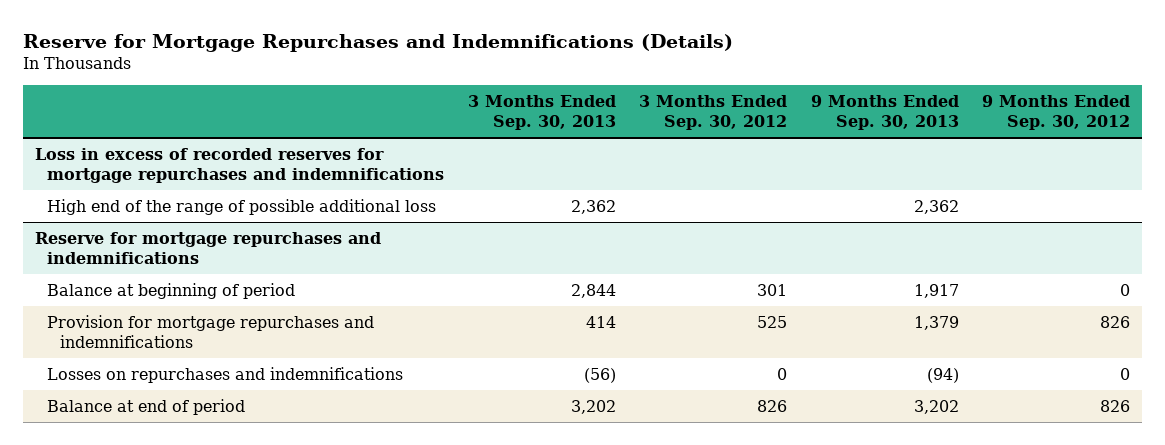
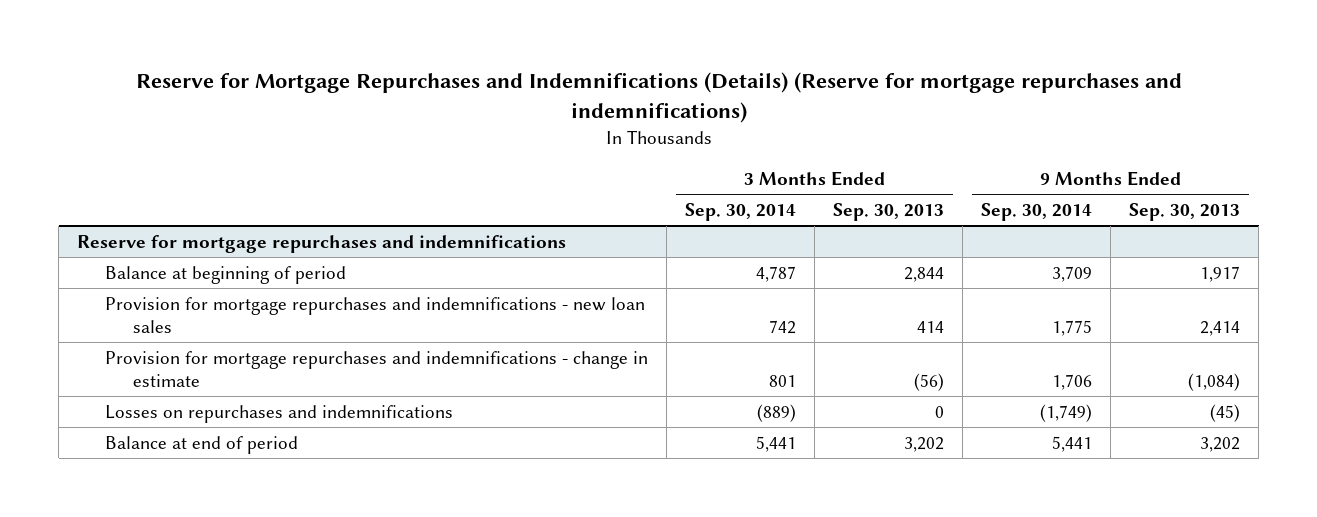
[22,33,733,52] Reserve for Mortgage Repurchases and Indemnifications (Details) -> [135,72,1182,124] Reserve for Mortgage Repurchases and Indemnifications (Details) (Reserve for mortgage repurchases and indemnifications)
[639,94,788,131] 3 Months Ended Sep. 30, 2012 -> none
[982,94,1131,131] 9 Months Ended Sep. 30, 2012 -> none
none -> [685,203,797,222] Sep. 30, 2014
none -> [981,203,1093,222] Sep. 30, 2014
[34,147,445,184] Loss in excess of recorded reserves for mortgage repurchases and indemnifications -> none
[47,198,437,215] High end of the range of possible additional loss -> none
[47,314,375,349] Provision for mortgage repurchases and indemnifications -> [105,296,646,334] Provision for mortgage repurchases and indemnifications - new loan sales
[913,315,959,330] 1,379 -> [1200,321,1241,337] 2,414
none -> [105,350,649,388] Provision for mortgage repurchases and indemnifications - change in estimate
[583,367,616,383] (56) -> [935,405,945,418] 0
[926,367,959,383] (94) -> [1210,403,1241,422] (45)

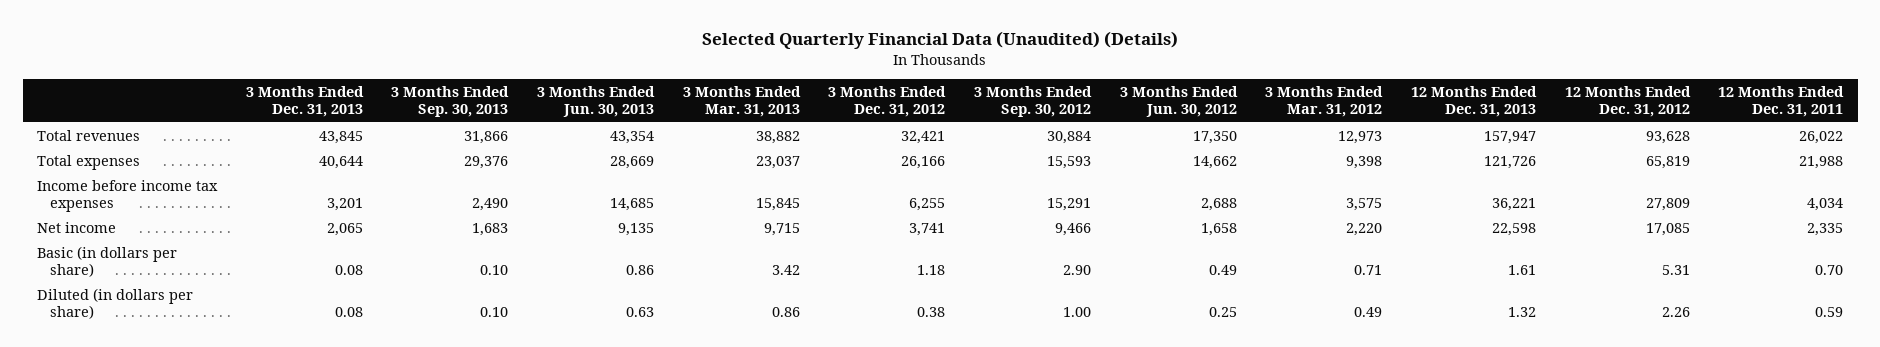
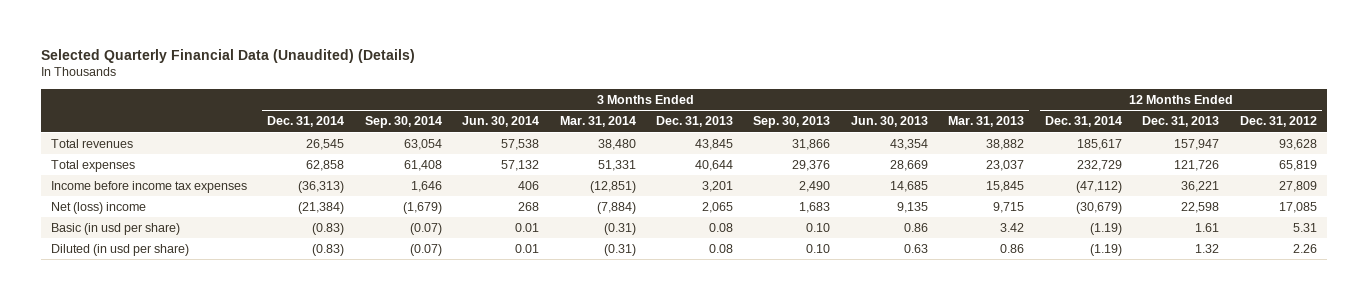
[828,86,947,118] 3 Months Ended Dec. 31, 2012 -> none
[973,86,1092,118] 3 Months Ended Sep. 30, 2012 -> none
[1119,86,1238,118] 3 Months Ended Jun. 30, 2012 -> none
[1265,86,1384,118] 3 Months Ended Mar. 31, 2012 -> none
[1718,86,1845,118] 12 Months Ended Dec. 31, 2011 -> none
none -> [267,116,345,128] Dec. 31, 2014
none -> [364,116,442,129] Sep. 30, 2014
none -> [462,116,540,128] Jun. 30, 2014
none -> [559,116,636,128] Mar. 31, 2014
none -> [1044,116,1122,128] Dec. 31, 2014
[36,221,116,233] Net income -> [50,201,146,214] Net (loss) income
[36,245,177,277] Basic (in dollars per share) -> [50,222,180,235] Basic (in usd per share)
[36,287,193,319] Diluted (in dollars per share) -> [50,243,189,256] Diluted (in usd per share)

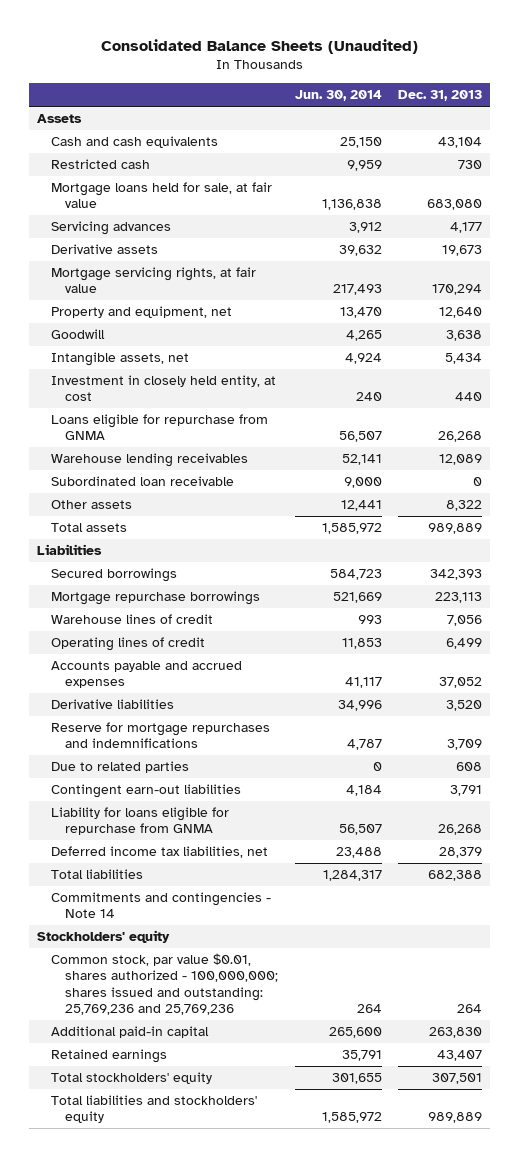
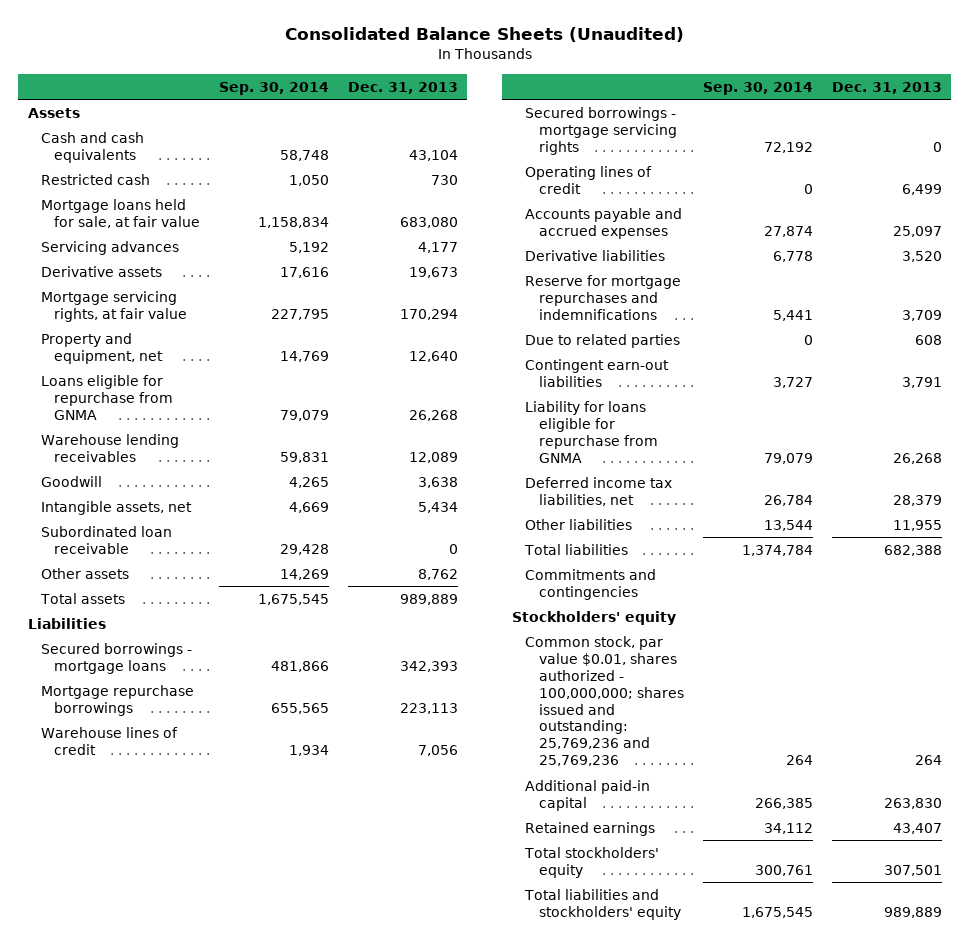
[294,90,382,102] Jun. 30, 2014 -> none
none -> [219,81,330,95] Sep. 30, 2014
[51,375,277,402] Investment in closely held entity, at cost -> none
[51,329,106,340] Goodwill -> [41,475,103,487] Goodwill
[51,352,190,367] Intangible assets, net -> [41,500,193,515] Intangible assets, net
[446,500,483,512] 8,322 -> [417,568,458,580] 8,762
[51,568,178,583] Secured borrowings -> [41,642,193,674] Secured borrowings - mortgage loans
none -> [525,106,677,155] Secured borrowings - mortgage servicing rights
[439,677,483,689] 37,052 -> [892,225,942,237] 25,097
none -> [525,518,633,530] Other liabilities
[51,892,272,919] Commitments and contingencies - Note 14 -> [525,568,657,600] Commitments and contingencies

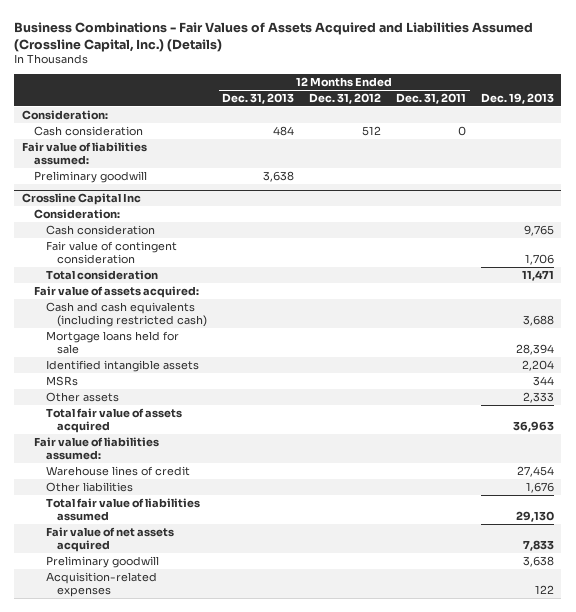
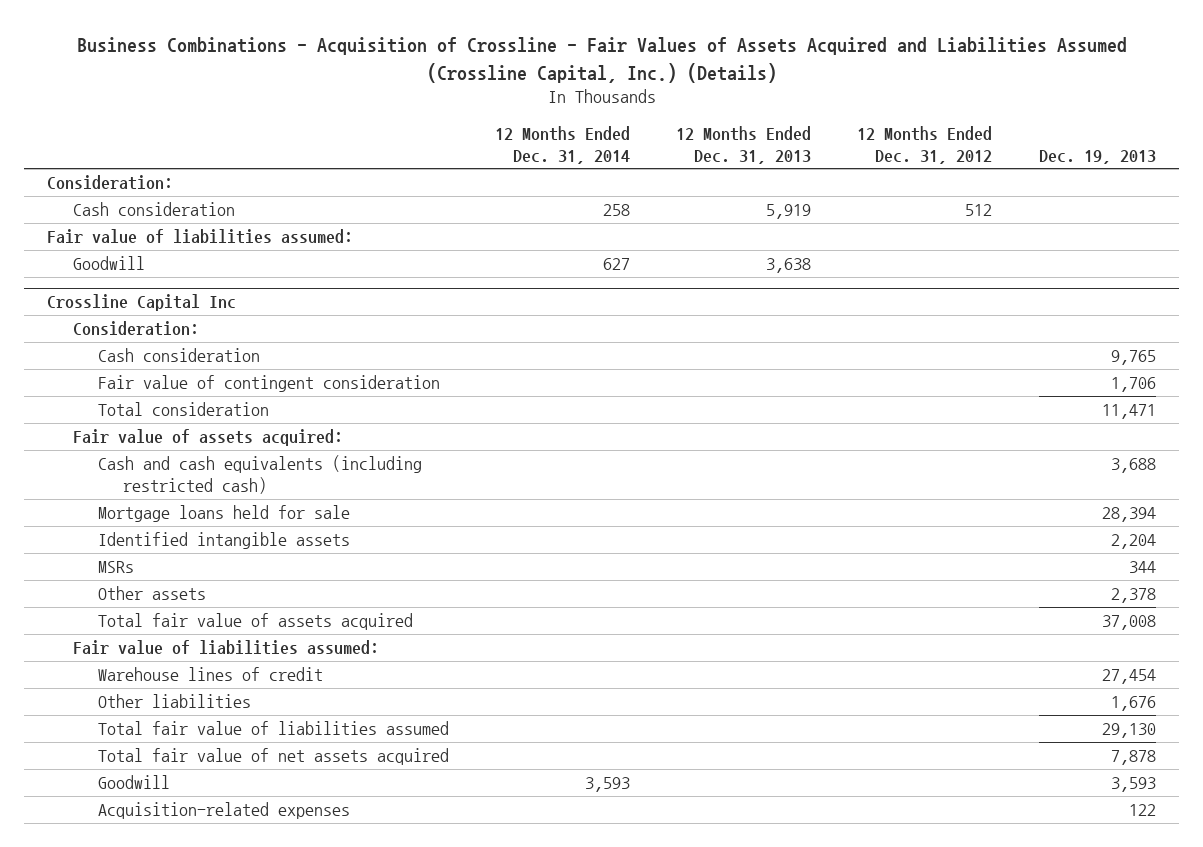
[14,21,534,52] Business Combinations - Fair Values of Assets Acquired and Liabilities Assumed (Crossline Capital, Inc.) (Details) -> [76,37,1127,83] Business Combinations - Acquisition of Crossline - Fair Values of Assets Acquired and Liabilities Assumed (Crossline Capital, Inc.) (Details)
[395,93,466,105] Dec. 31, 2011 -> none
none -> [495,125,631,164] 12 Months Ended Dec. 31, 2014
[273,125,295,136] 484 -> [766,203,812,219] 5,919
[33,170,147,183] Preliminary goodwill -> [72,255,145,270] Goodwill
[522,391,554,403] 2,333 -> [1110,587,1156,603] 2,378
[512,420,554,432] 36,963 -> [1101,614,1156,630] 37,008
[45,526,174,552] Fair value of net assets acquired -> [97,747,449,765] Total fair value of net assets acquired
[522,539,554,551] 7,833 -> [1110,749,1156,765] 7,878
[45,555,159,568] Preliminary goodwill -> [97,774,170,789] Goodwill
[522,555,554,567] 3,638 -> [1110,776,1156,792] 3,593

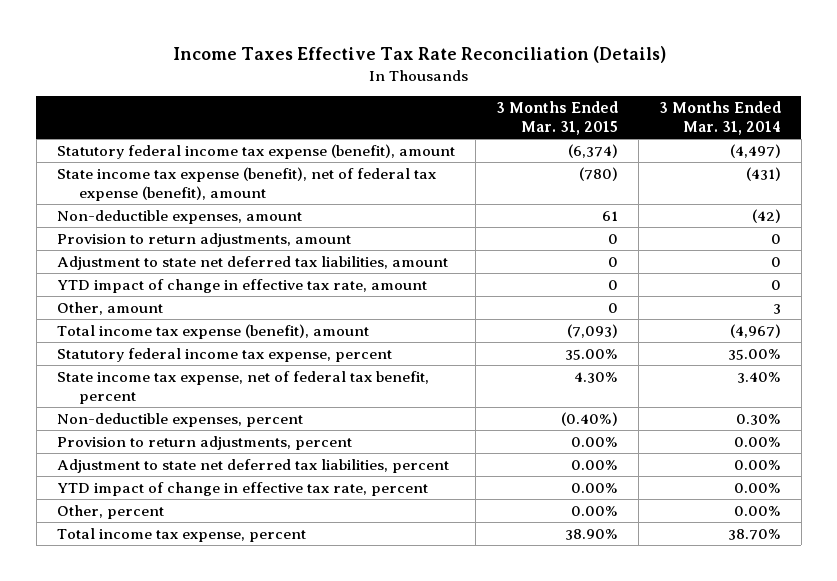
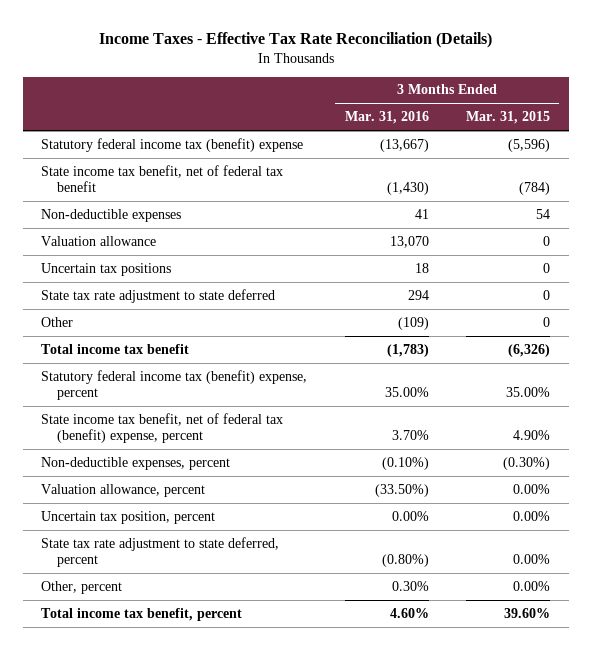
[172,46,666,64] Income Taxes Effective Tax Rate Reconciliation (Details) -> [98,32,492,49] Income Taxes - Effective Tax Rate Reconciliation (Details)
[658,100,781,135] 3 Months Ended Mar. 31, 2014 -> none
none -> [344,111,429,125] Mar. 31, 2016
[56,232,351,247] Provision to return adjustments, amount -> none
[56,255,448,270] Adjustment to state net deferred tax liabilities, amount -> none
[56,435,352,450] Provision to return adjustments, percent -> none
[56,458,449,473] Adjustment to state net deferred tax liabilities, percent -> none
[56,143,455,159] Statutory federal income tax expense (benefit), amount -> [41,137,304,152] Statutory federal income tax (benefit) expense
[567,143,618,158] (6,374) -> [507,138,550,152] (5,596)
[56,166,436,201] State income tax expense (benefit), net of federal tax expense (benefit), amount -> [41,164,284,193] State income tax benefit, net of federal tax benefit
[578,166,618,181] (780) -> [518,182,550,196] (784)
[56,209,302,224] Non-deductible expenses, amount -> [41,208,182,222] Non-deductible expenses
[601,210,618,221] 61 -> [535,208,550,219] 54
none -> [41,235,157,246] Valuation allowance
none -> [41,262,172,276] Uncertain tax positions
[56,278,427,293] YTD impact of change in effective tax rate, amount -> [41,288,276,303] State tax rate adjustment to state deferred
[56,301,163,315] Other, amount -> [41,316,74,327] Other
[56,323,369,339] Total income tax expense (benefit), amount -> [41,343,190,354] Total income tax benefit
[566,323,618,338] (7,093) -> [507,343,550,357] (6,326)
[56,347,392,362] Statutory federal income tax expense, percent -> [41,369,308,401] Statutory federal income tax (benefit) expense, percent
[56,370,429,404] State income tax expense, net of federal tax benefit, percent -> [41,412,284,444] State income tax benefit, net of federal tax (benefit) expense, percent
[573,371,618,383] 4.30% -> [512,430,550,441] 4.90%
[560,411,618,426] (0.40%) -> [502,456,550,470] (0.30%)
none -> [41,483,206,497] Valuation allowance, percent
none -> [41,510,216,524] Uncertain tax position, percent
[56,481,428,496] YTD impact of change in effective tax rate, percent -> [41,536,280,568] State tax rate adjustment to state deferred, percent
[56,527,306,542] Total income tax expense, percent -> [41,607,243,621] Total income tax benefit, percent
[564,528,618,540] 38.90% -> [503,607,550,618] 39.60%

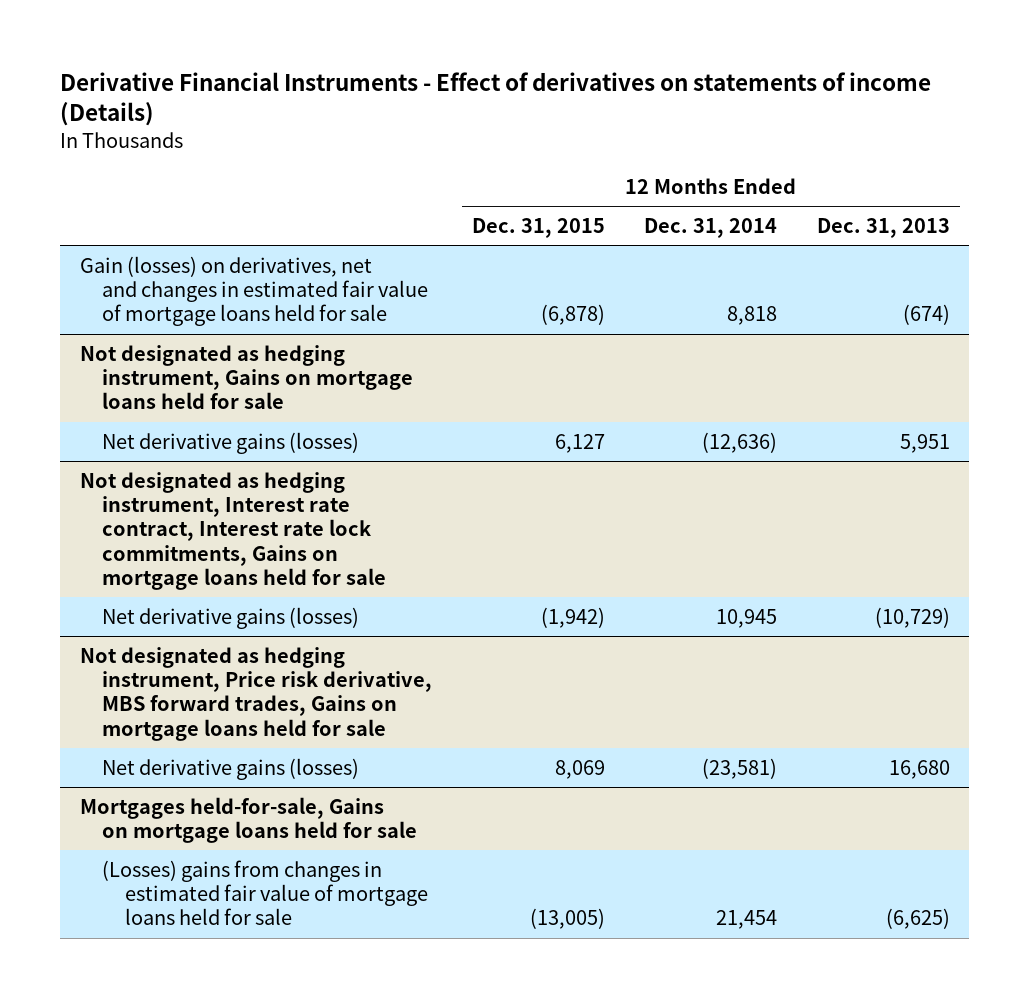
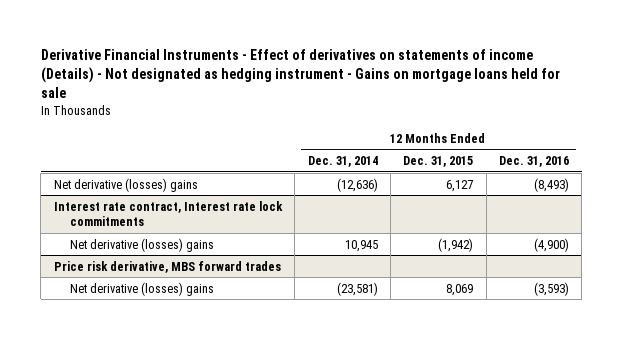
[59,71,931,127] Derivative Financial Instruments - Effect of derivatives on statements of income (Details) -> [40,48,560,99] Derivative Financial Instruments - Effect of derivatives on statements of income (Details) - Not designated as hedging instrument - Gains on mortgage loans held for sale
[816,217,950,238] Dec. 31, 2013 -> none
none -> [499,155,570,167] Dec. 31, 2016
[79,255,429,327] Gain (losses) on derivatives, net and changes in estimated fair value of mortgage loans held for sale -> none
[79,344,414,410] Not designated as hedging instrument, Gains on mortgage loans held for sale -> none
[79,471,387,591] Not designated as hedging instrument, Interest rate contract, Interest rate lock commitments, Gains on mortgage loans held for sale -> none
[79,646,433,741] Not designated as hedging instrument, Price risk derivative, MBS forward trades, Gains on mortgage loans held for sale -> none
[79,796,418,843] Mortgages held-for-sale, Gains on mortgage loans held for sale -> none
[102,859,428,926] (Losses) gains from changes in estimated fair value of mortgage loans held for sale -> none
[102,431,360,454] Net derivative gains (losses) -> [53,177,198,192] Net derivative (losses) gains
none -> [53,200,283,226] Interest rate contract, Interest rate lock commitments
[102,606,360,629] Net derivative gains (losses) -> [70,237,215,252] Net derivative (losses) gains
none -> [53,260,281,273] Price risk derivative, MBS forward trades
[102,757,360,780] Net derivative gains (losses) -> [70,281,215,296] Net derivative (losses) gains

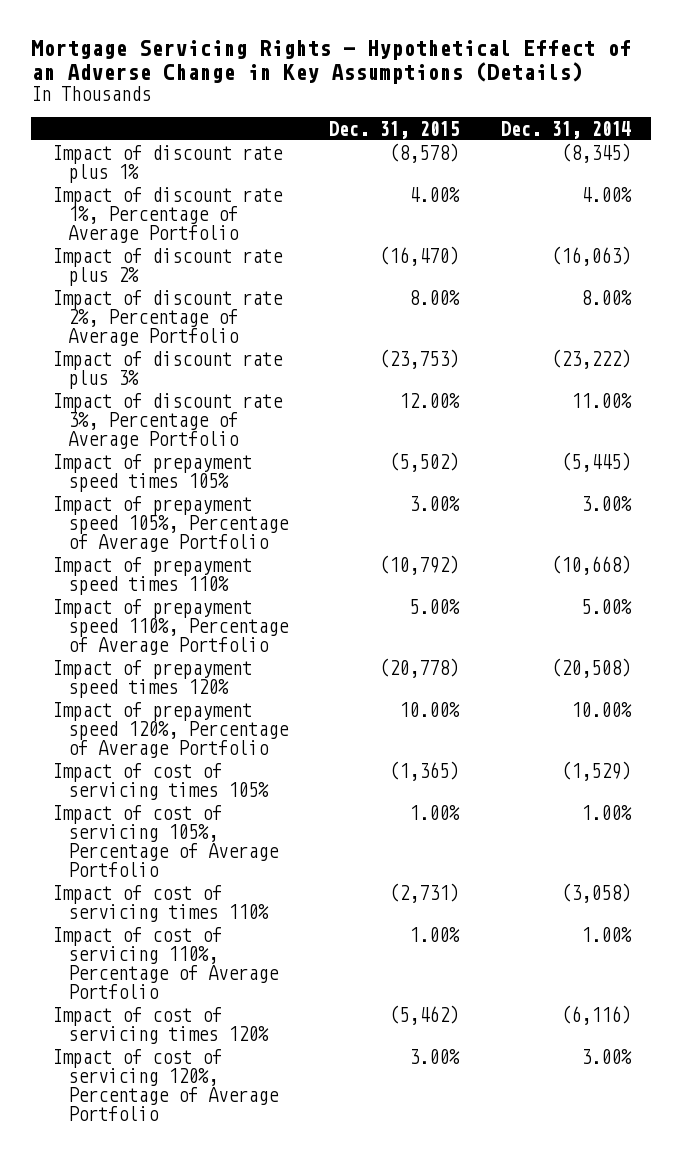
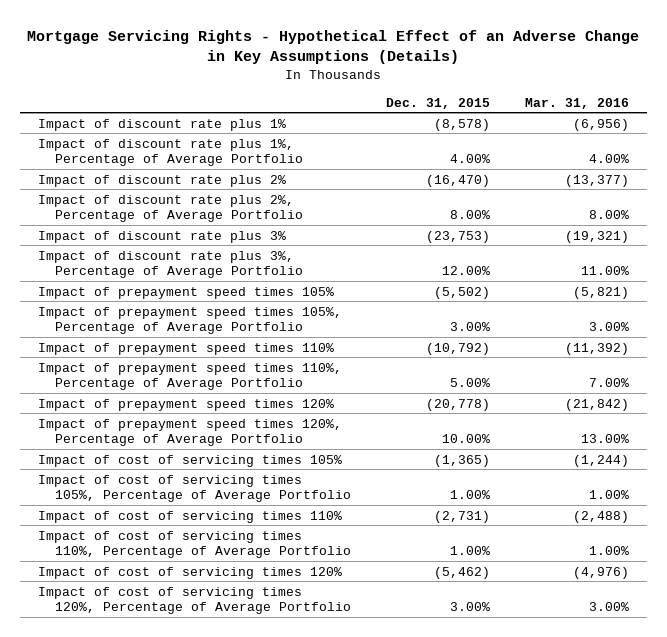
[500,120,631,139] Dec. 31, 2014 -> none
none -> [525,97,630,109] Mar. 31, 2016
[51,186,283,243] Impact of discount rate 1%, Percentage of Average Portfolio -> [37,138,303,167] Impact of discount rate plus 1%, Percentage of Average Portfolio
[51,289,283,346] Impact of discount rate 2%, Percentage of Average Portfolio -> [37,194,303,223] Impact of discount rate plus 2%, Percentage of Average Portfolio
[51,392,283,449] Impact of discount rate 3%, Percentage of Average Portfolio -> [37,250,303,279] Impact of discount rate plus 3%, Percentage of Average Portfolio
[51,495,290,552] Impact of prepayment speed 105%, Percentage of Average Portfolio -> [37,306,342,335] Impact of prepayment speed times 105%, Percentage of Average Portfolio
[51,598,290,655] Impact of prepayment speed 110%, Percentage of Average Portfolio -> [37,362,342,391] Impact of prepayment speed times 110%, Percentage of Average Portfolio
[51,701,290,758] Impact of prepayment speed 120%, Percentage of Average Portfolio -> [37,418,342,447] Impact of prepayment speed times 120%, Percentage of Average Portfolio
[51,804,280,877] Impact of cost of servicing 105%, Percentage of Average Portfolio -> [37,474,351,503] Impact of cost of servicing times 105%, Percentage of Average Portfolio
[51,926,280,999] Impact of cost of servicing 110%, Percentage of Average Portfolio -> [37,530,351,559] Impact of cost of servicing times 110%, Percentage of Average Portfolio
[51,1048,280,1121] Impact of cost of servicing 120%, Percentage of Average Portfolio -> [37,586,351,615] Impact of cost of servicing times 120%, Percentage of Average Portfolio

